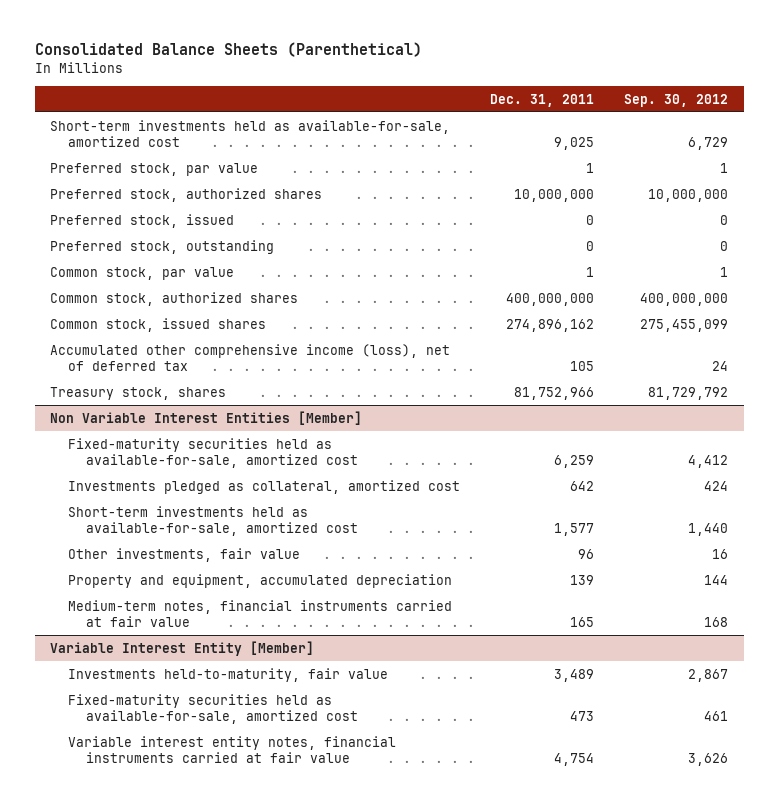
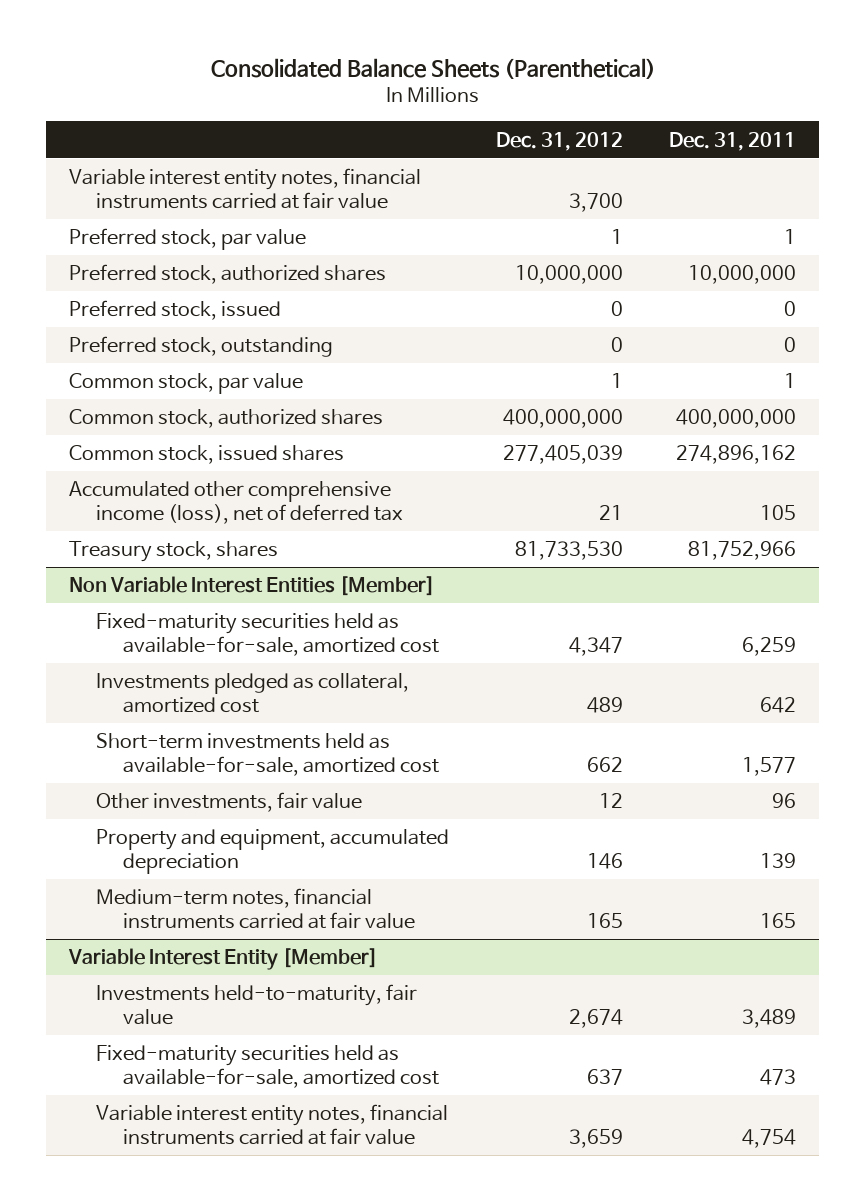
[624,93,729,107] Sep. 30, 2012 -> none
none -> [495,131,623,151] Dec. 31, 2012
[49,119,450,147] Short-term investments held as available-for-sale, amortized cost -> none
none -> [69,168,422,209] Variable interest entity notes, financial instruments carried at fair value

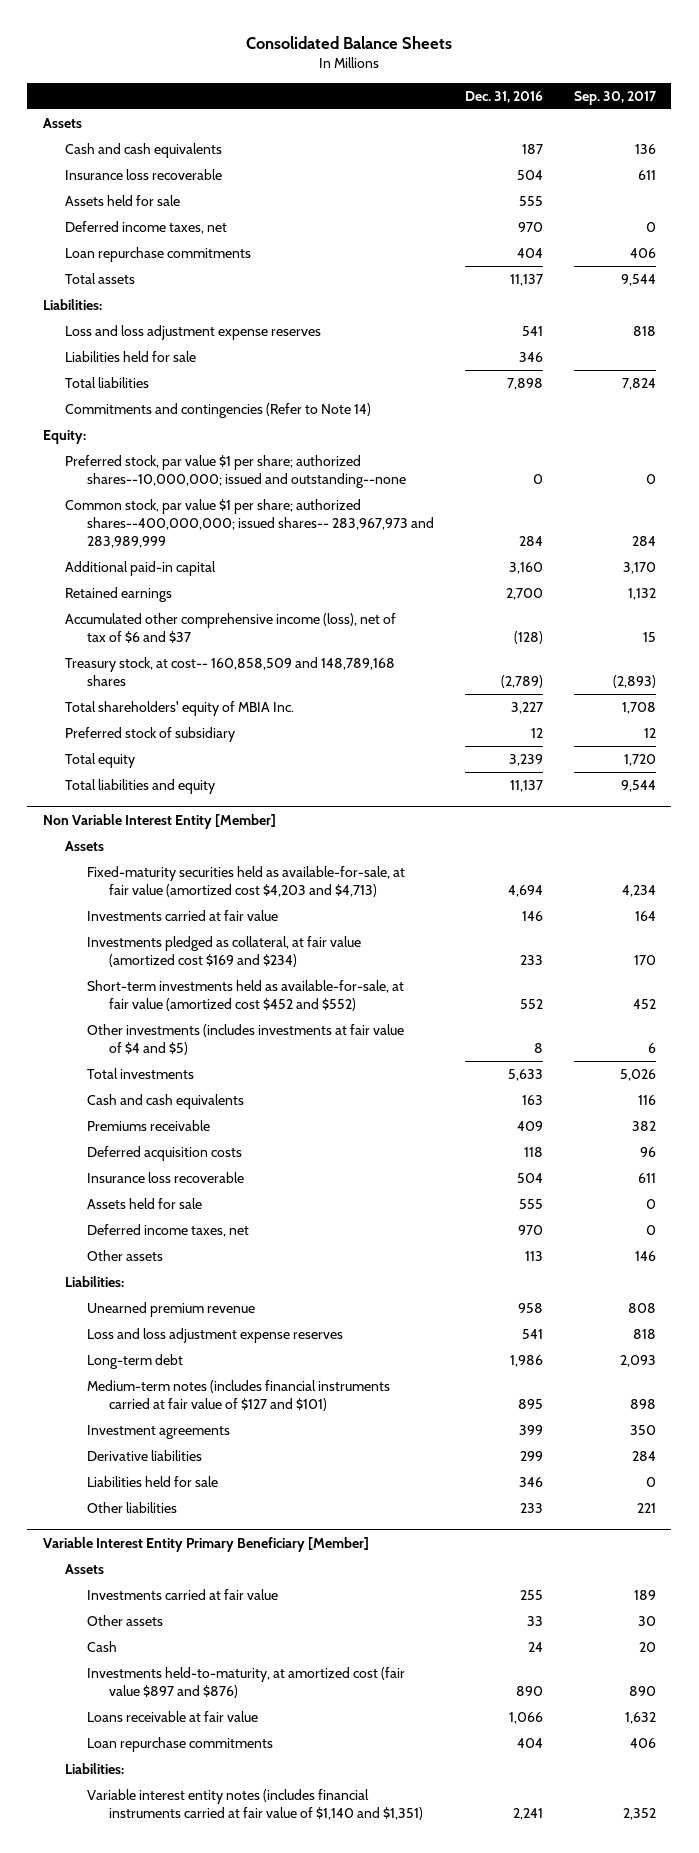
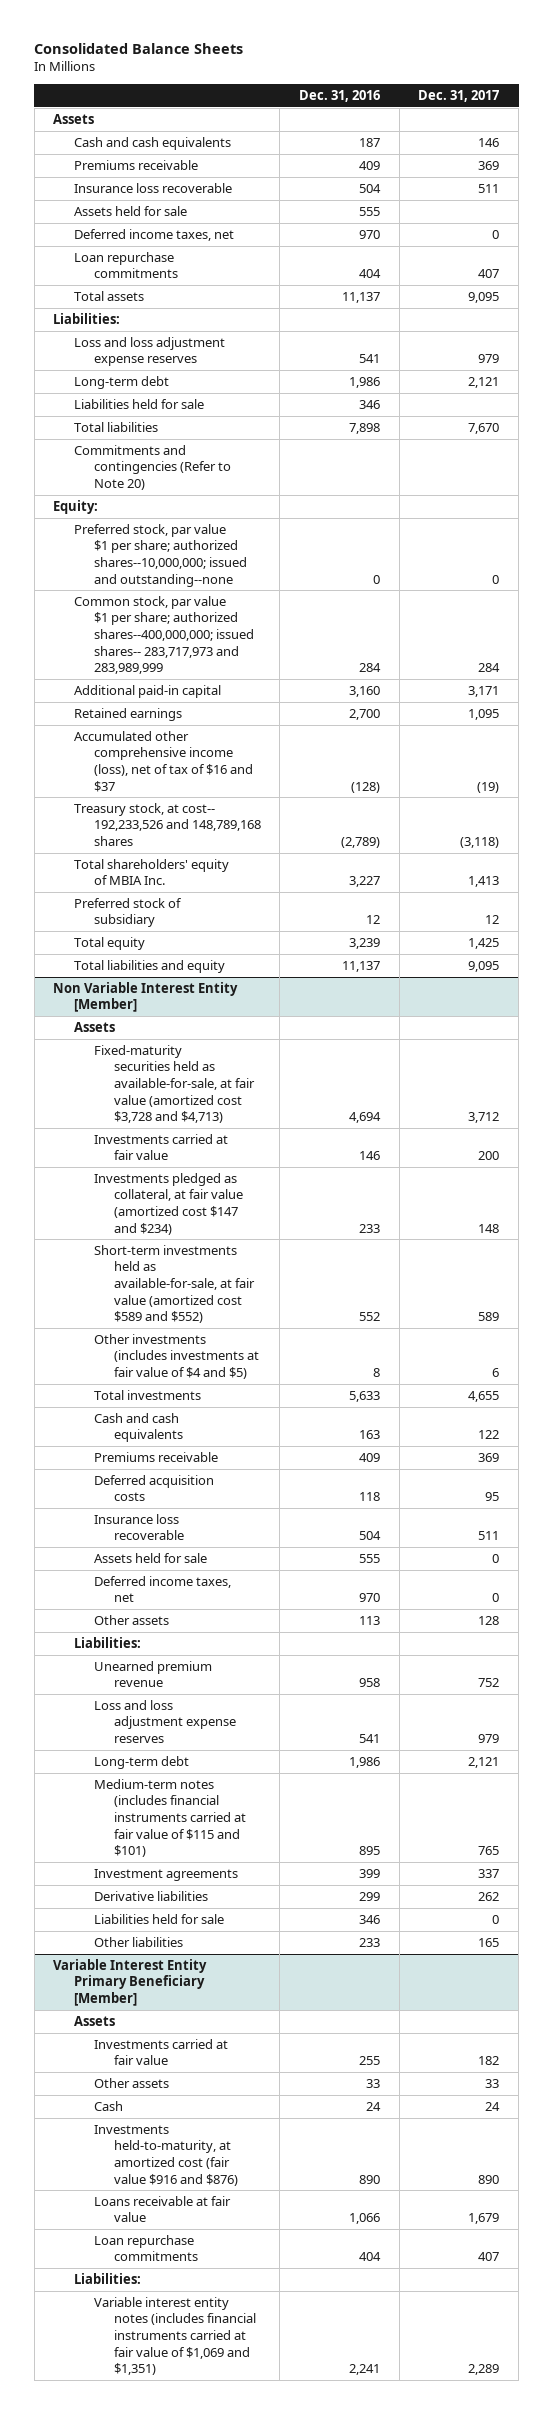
[573,90,657,105] Sep. 30, 2017 -> none
none -> [418,90,500,103] Dec. 31, 2017
none -> [73,159,198,170] Premiums receivable
none -> [73,375,169,389] Long-term debt
[64,403,371,419] Commitments and contingencies (Refer to Note 14) -> [73,444,231,491] Commitments and contingencies (Refer to Note 20)
[64,499,434,548] Common stock, par value $1 per share; authorized shares--400,000,000; issued shares-- 283,967,973 and 283,989,999 -> [73,595,254,675] Common stock, par value $1 per share; authorized shares--400,000,000; issued shares-- 283,717,973 and 283,989,999
[64,613,396,643] Accumulated other comprehensive income (loss), net of tax of $6 and $37 -> [73,730,253,792] Accumulated other comprehensive income (loss), net of tax of $16 and $37
[64,657,395,686] Treasury stock, at cost-- 160,858,509 and 148,789,168 shares -> [73,802,261,847] Treasury stock, at cost-- 192,233,526 and 148,789,168 shares
[86,866,405,897] Fixed-maturity securities held as available-for-sale, at fair value (amortized cost $4,203 and $4,713) -> [93,1044,255,1124] Fixed-maturity securities held as available-for-sale, at fair value (amortized cost $3,728 and $4,713)
[86,936,361,967] Investments pledged as collateral, at fair value (amortized cost $169 and $234) -> [93,1172,243,1235] Investments pledged as collateral, at fair value (amortized cost $147 and $234)
[86,980,404,1011] Short-term investments held as available-for-sale, at fair value (amortized cost $452 and $552) -> [93,1244,255,1324] Short-term investments held as available-for-sale, at fair value (amortized cost $589 and $552)
[86,1380,390,1411] Medium-term notes (includes financial instruments carried at fair value of $127 and $101) -> [93,1778,246,1858] Medium-term notes (includes financial instruments carried at fair value of $115 and $101)
[86,1667,405,1698] Investments held-to-maturity, at amortized cost (fair value $897 and $876) -> [93,2124,238,2186] Investments held-to-maturity, at amortized cost (fair value $916 and $876)
[86,1789,423,1820] Variable interest entity notes (includes financial instruments carried at fair value of $1,140 and $1,351) -> [93,2296,256,2376] Variable interest entity notes (includes financial instruments carried at fair value of $1,069 and $1,351)

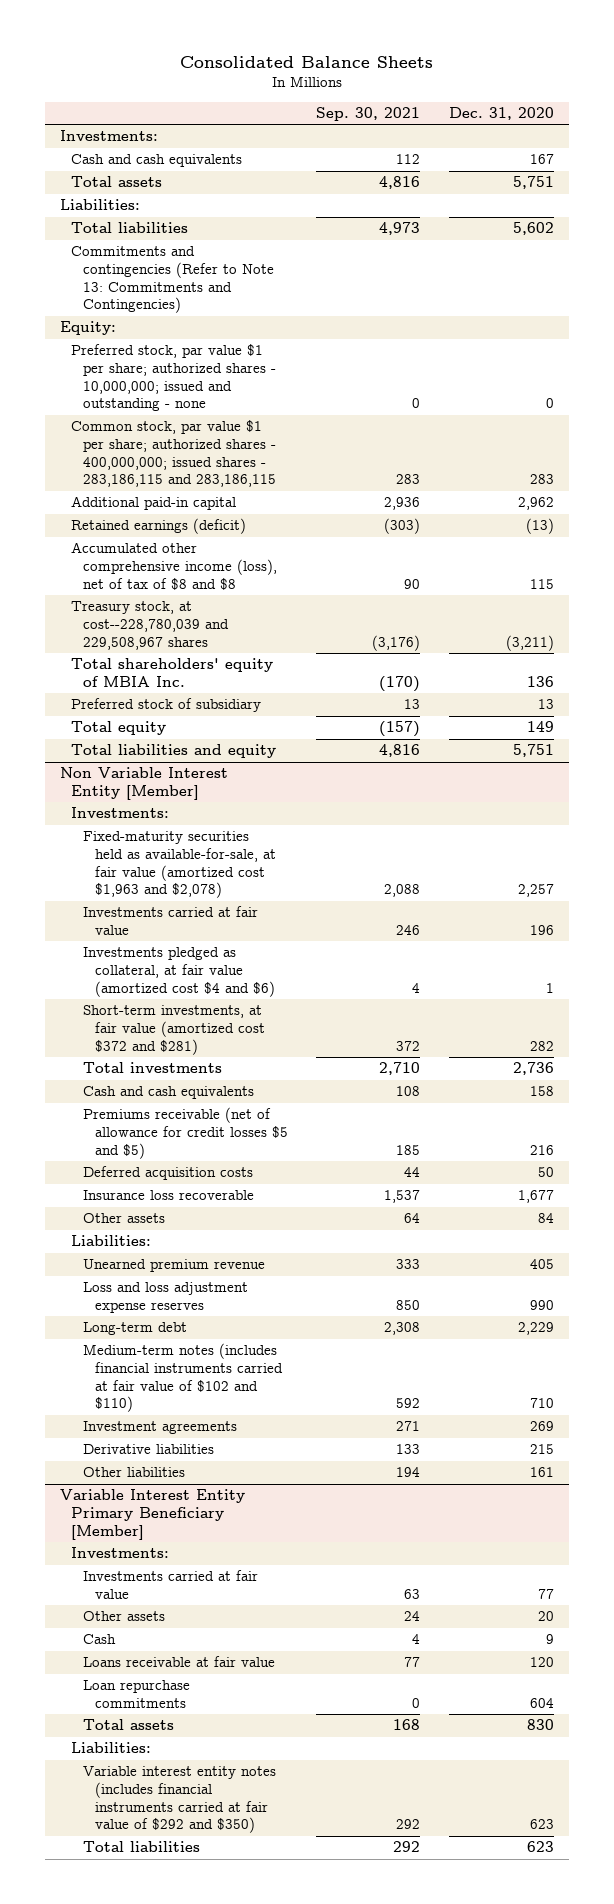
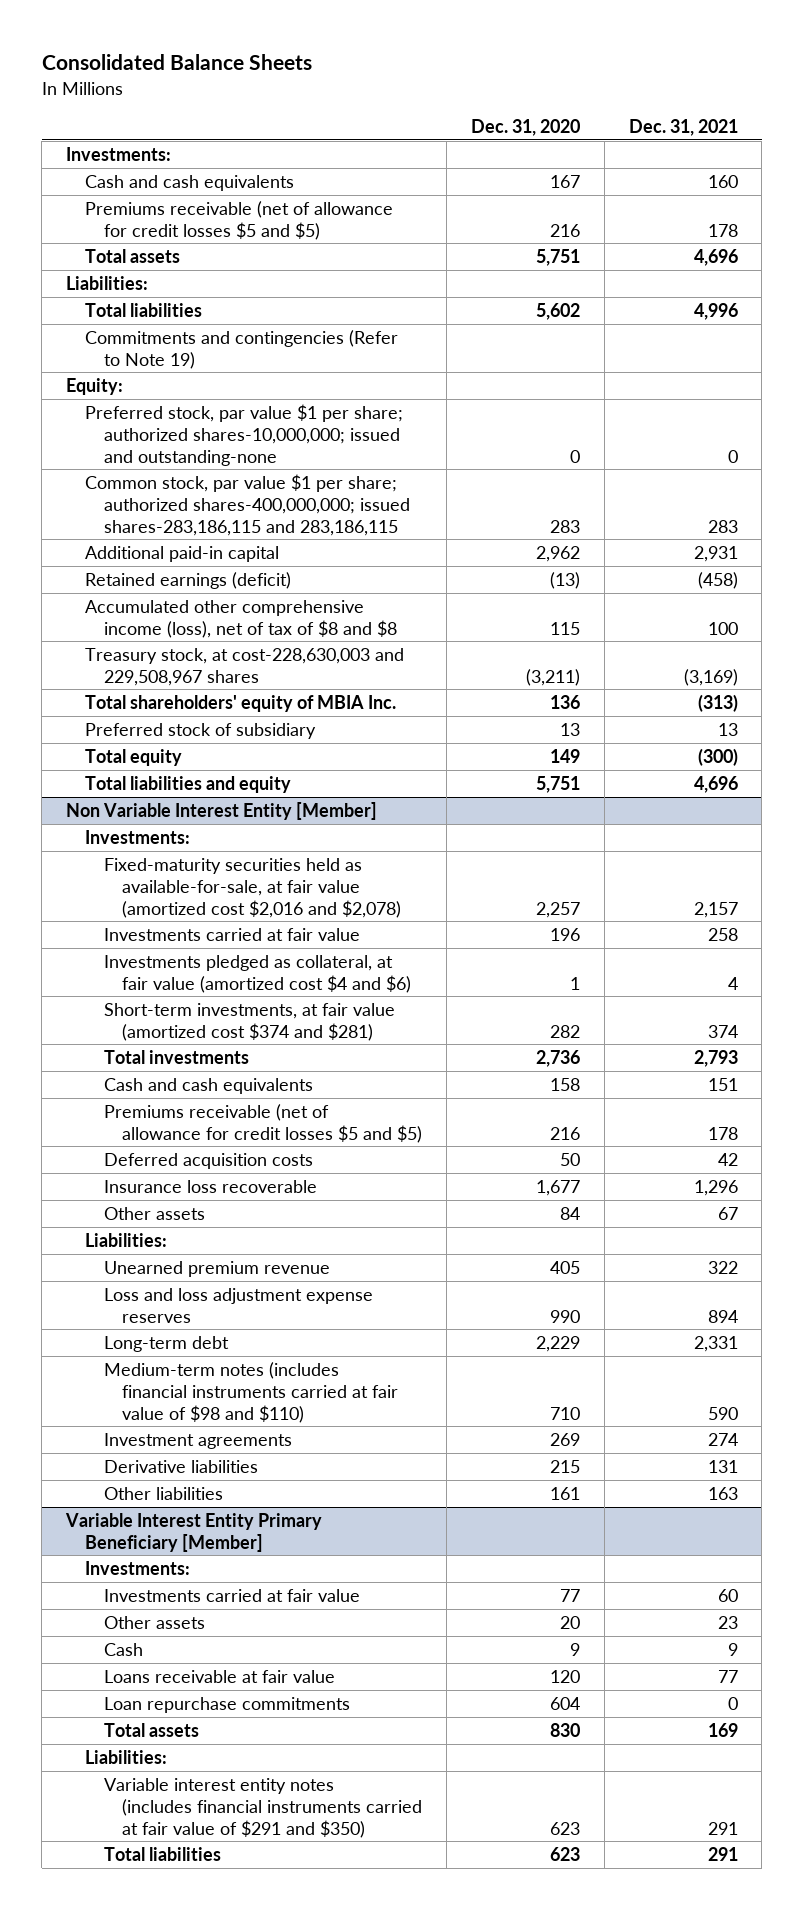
[316,106,421,121] Sep. 30, 2021 -> none
none -> [628,118,738,136] Dec. 31, 2021
none -> [84,200,393,240] Premiums receivable (net of allowance for credit losses $5 and $5)
[71,246,274,314] Commitments and contingencies (Refer to Note 13: Commitments and Contingencies) -> [84,329,398,369] Commitments and contingencies (Refer to Note 19)
[71,344,276,412] Preferred stock, par value $1 per share; authorized shares - 10,000,000; issued and outstanding - none -> [84,403,403,466] Preferred stock, par value $1 per share; authorized shares-10,000,000; issued and outstanding-none
[71,420,276,488] Common stock, par value $1 per share; authorized shares - 400,000,000; issued shares - 283,186,115 and 283,186,115 -> [84,473,410,536] Common stock, par value $1 per share; authorized shares-400,000,000; issued shares-283,186,115 and 283,186,115
[71,601,229,650] Treasury stock, at cost--228,780,039 and 229,508,967 shares -> [84,647,404,686] Treasury stock, at cost-228,630,003 and 229,508,967 shares
[82,831,276,899] Fixed-maturity securities held as available-for-sale, at fair value (amortized cost $1,963 and $2,078) -> [103,857,402,918] Fixed-maturity securities held as available-for-sale, at fair value (amortized cost $2,016 and $2,078)
[82,1005,265,1055] Short-term investments, at fair value (amortized cost $372 and $281) -> [103,1002,395,1041] Short-term investments, at fair value (amortized cost $374 and $281)
[82,1343,283,1413] Medium-term notes (includes financial instruments carried at fair value of $102 and $110) -> [103,1361,399,1423] Medium-term notes (includes financial instruments carried at fair value of $98 and $110)
[82,1766,276,1834] Variable interest entity notes (includes financial instruments carried at fair value of $292 and $350) -> [103,1777,423,1838] Variable interest entity notes (includes financial instruments carried at fair value of $291 and $350)

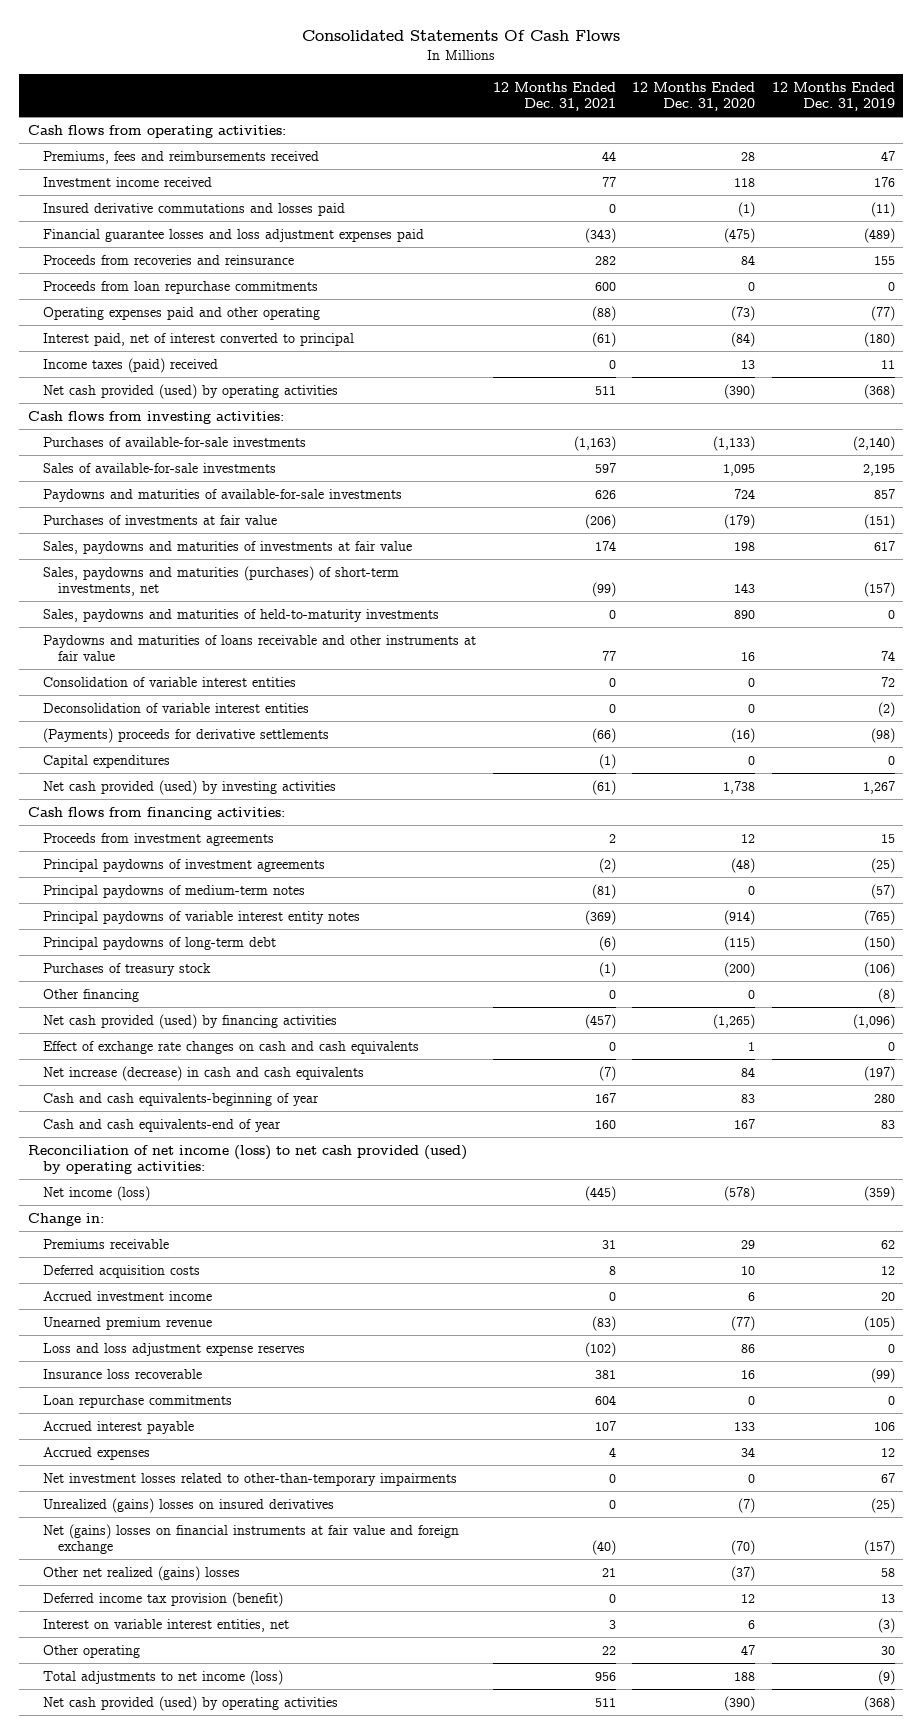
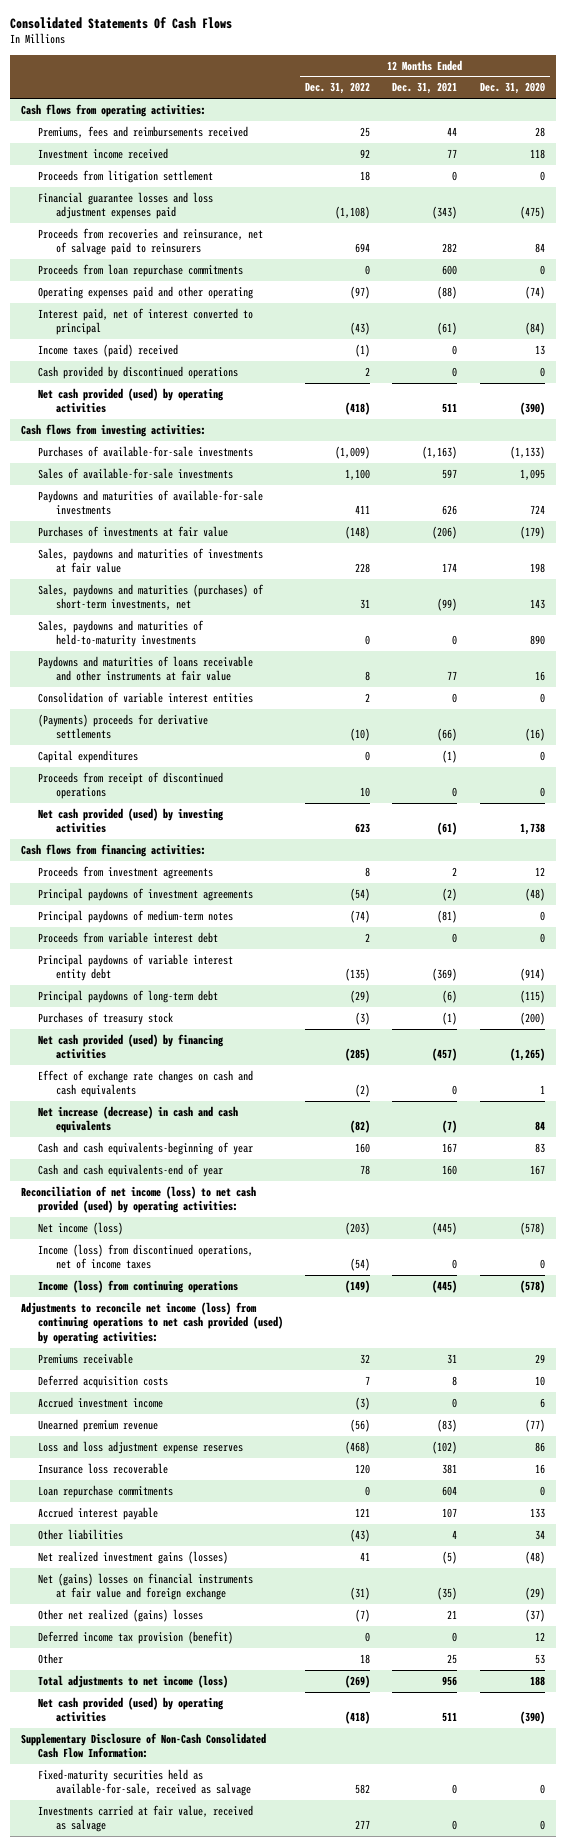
[771,82,895,112] 12 Months Ended Dec. 31, 2019 -> none
none -> [305,82,371,95] Dec. 31, 2022
[43,202,346,216] Insured derivative commutations and losses paid -> none
none -> [38,169,214,183] Proceeds from litigation settlement
[43,254,295,265] Proceeds from recoveries and reinsurance -> [38,227,264,256] Proceeds from recoveries and reinsurance, net of salvage paid to reinsurers
[731,305,756,321] (73) -> [524,285,545,299] (74)
none -> [38,365,239,379] Cash provided by discontinued operations
[43,702,310,713] Deconsolidation of variable interest entities -> none
none -> [38,771,224,800] Proceeds from receipt of discontinued operations
none -> [38,931,219,943] Proceeds from variable interest debt
[43,910,361,924] Principal paydowns of variable interest entity notes -> [38,953,234,982] Principal paydowns of variable interest entity debt
[43,988,140,1002] Other financing -> none
[27,1212,104,1226] Change in: -> none
none -> [38,1243,254,1270] Income (loss) from discontinued operations, net of income taxes
none -> [38,1279,239,1293] Income (loss) from continuing operations
none -> [20,1301,284,1345] Adjustments to reconcile net income (loss) from continuing operations to net cash provided (used) by operating activities:
[43,1472,458,1486] Net investment losses related to other-than-temporary impairments -> none
[43,1497,335,1513] Unrealized (gains) losses on insured derivatives -> none
[43,1446,151,1460] Accrued expenses -> [38,1528,124,1540] Other liabilities
none -> [38,1550,229,1564] Net realized investment gains (losses)
[591,1539,616,1555] (40) -> [437,1587,458,1601] (35)
[731,1539,756,1555] (70) -> [524,1587,545,1601] (29)
[43,1618,290,1632] Interest on variable interest entities, net -> none
[43,1644,141,1658] Other operating -> [38,1652,64,1664] Other
[601,1645,616,1655] 22 -> [447,1653,458,1664] 25
[741,1644,756,1655] 47 -> [534,1653,545,1664] 53
none -> [20,1732,266,1759] Supplementary Disclosure of Non-Cash Consolidated Cash Flow Information:
none -> [38,1768,251,1797] Fixed-maturity securities held as available-for-sale, received as salvage
none -> [38,1804,254,1833] Investments carried at fair value, received as salvage

